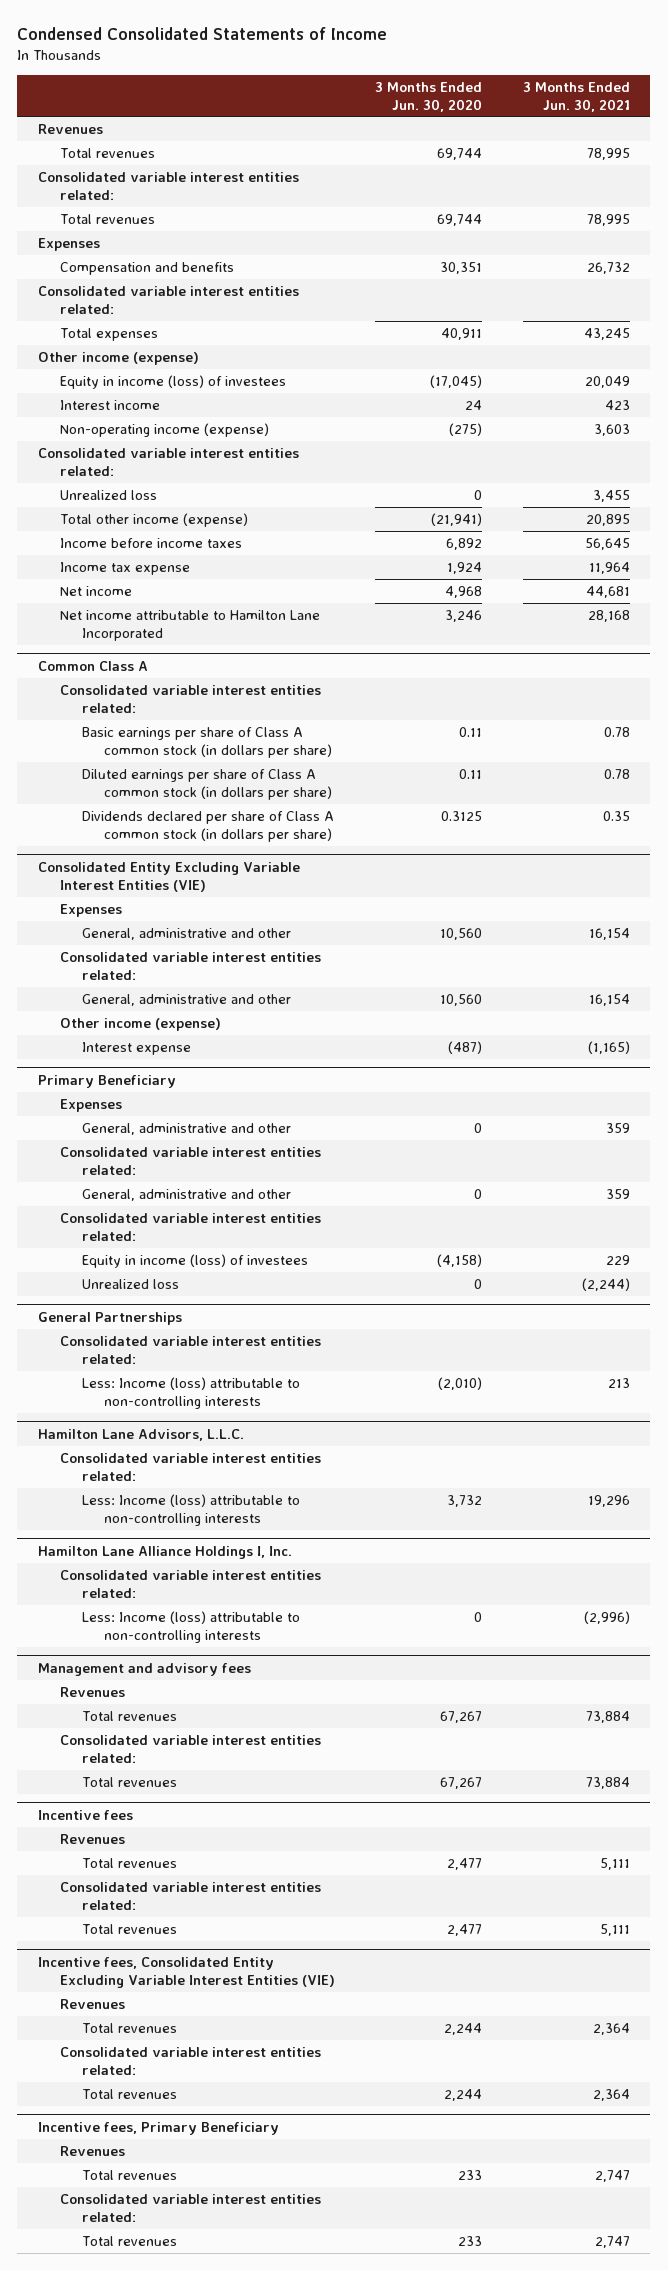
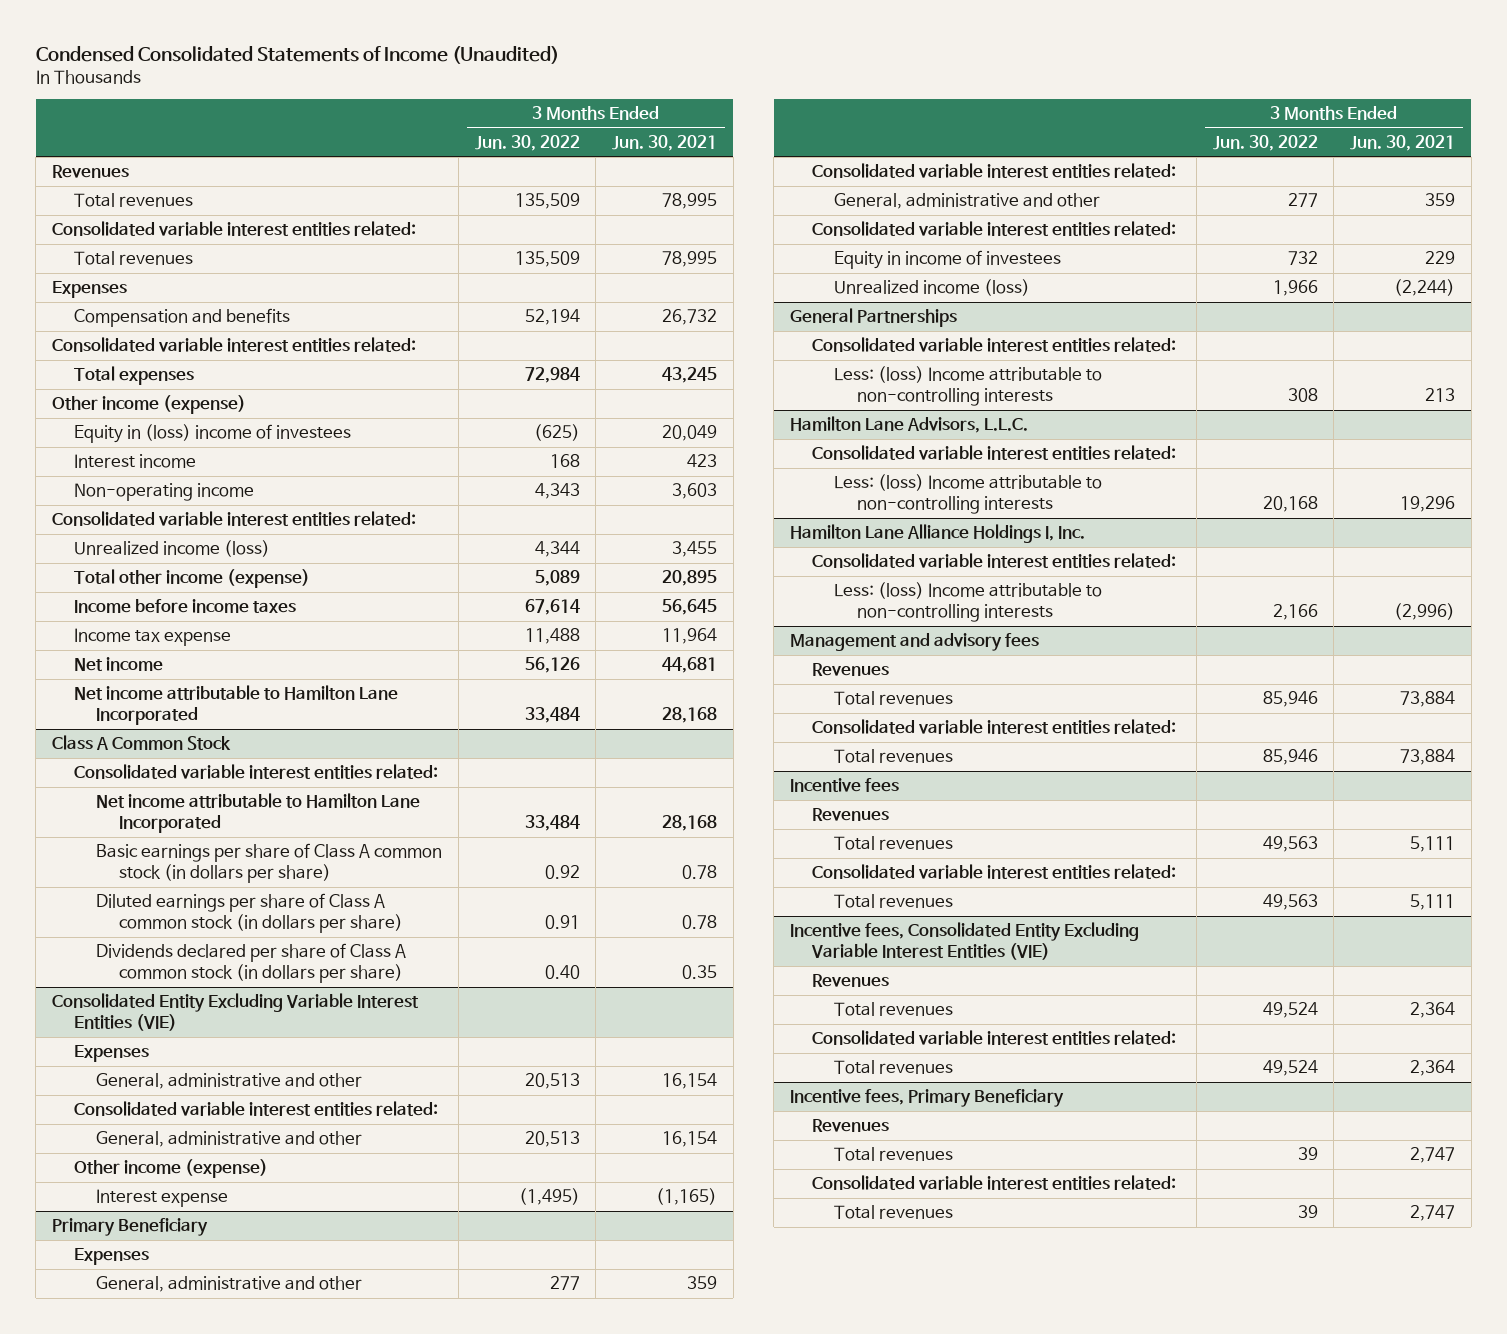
[17,27,388,41] Condensed Consolidated Statements of Income -> [35,45,559,64] Condensed Consolidated Statements of Income (Unaudited)
[375,81,483,112] 3 Months Ended Jun. 30, 2020 -> none
none -> [474,134,580,151] Jun. 30, 2022
[59,374,286,389] Equity in income (loss) of investees -> [74,424,352,444] Equity in (loss) income of investees
[59,422,269,437] Non-operating income (expense) -> [74,483,255,502] Non-operating income
[59,489,157,500] Unrealized loss -> [74,540,271,558] Unrealized income (loss)
[37,660,148,671] Common Class A -> [51,735,231,751] Class A Common Stock
none -> [96,793,421,834] Net income attributable to Hamilton Lane Incorporated
[81,1253,308,1268] Equity in income (loss) of investees -> [834,250,1062,270] Equity in income of investees
[81,1278,179,1289] Unrealized loss -> [834,279,1031,297] Unrealized income (loss)
[81,1376,300,1409] Less: Income (loss) attributable to non-controlling interests -> [834,366,1103,407] Less: (loss) Income attributable to non-controlling interests
[81,1493,300,1526] Less: Income (loss) attributable to non-controlling interests -> [834,474,1103,515] Less: (loss) Income attributable to non-controlling interests
[81,1610,300,1643] Less: Income (loss) attributable to non-controlling interests -> [834,582,1103,623] Less: (loss) Income attributable to non-controlling interests

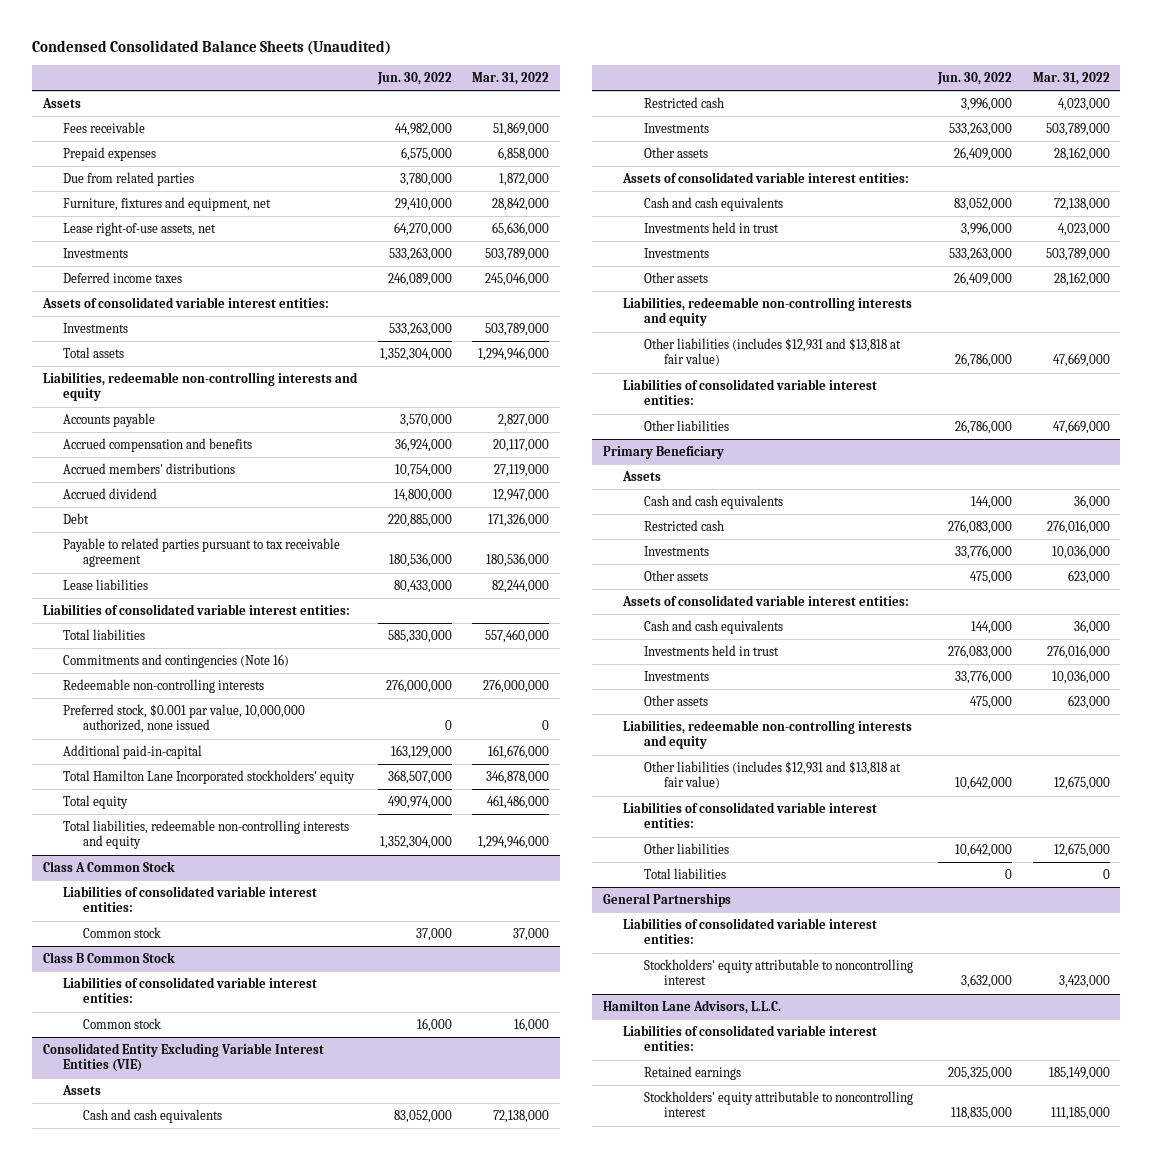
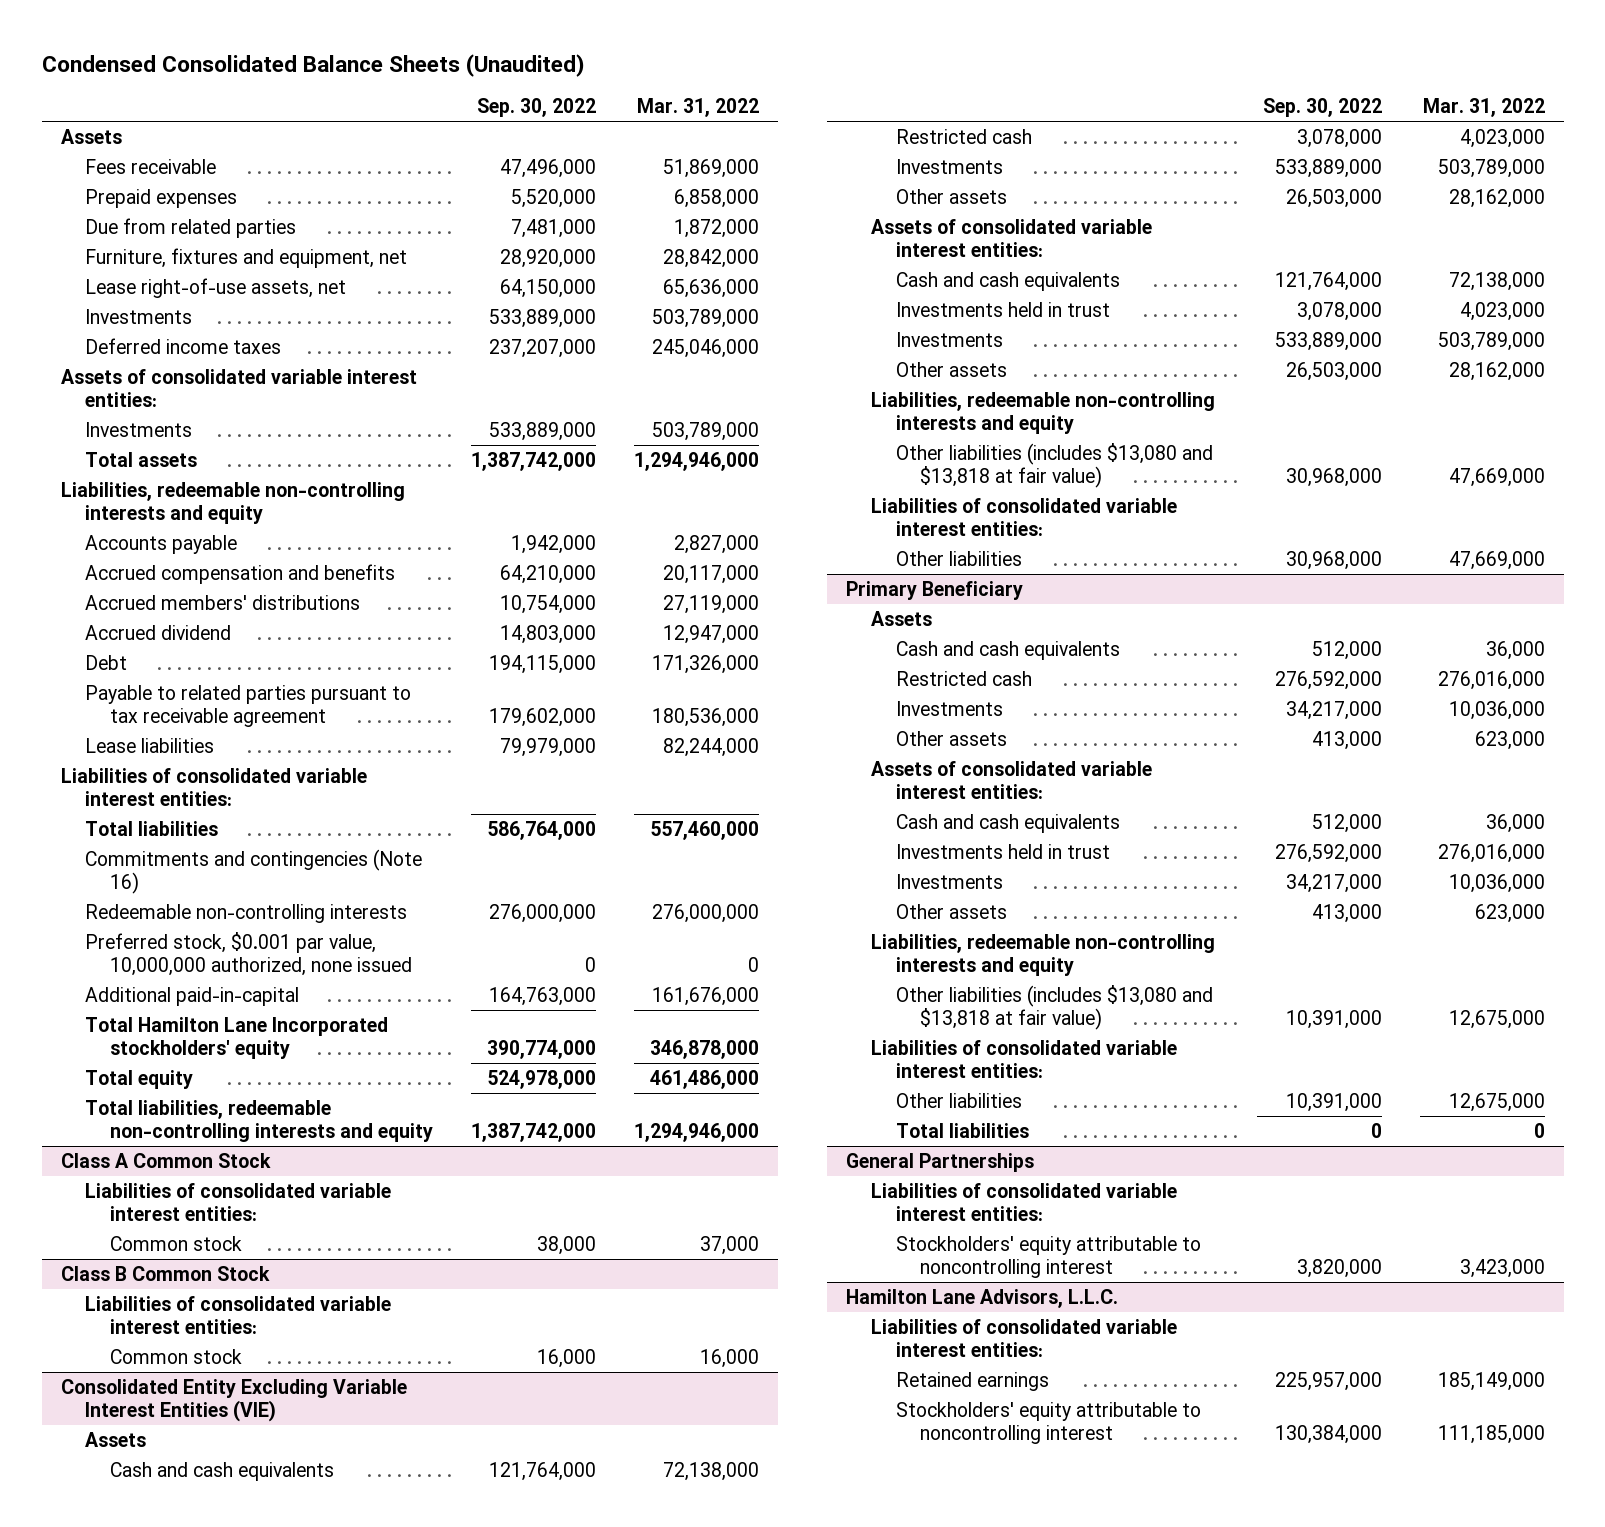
[376,72,452,86] Jun. 30, 2022 -> none
none -> [477,98,597,118] Sep. 30, 2022
[643,338,901,367] Other liabilities (includes $12,931 and $13,818 at fair value) -> [895,442,1213,488] Other liabilities (includes $13,080 and $13,818 at fair value)
[643,761,901,790] Other liabilities (includes $12,931 and $13,818 at fair value) -> [895,984,1213,1030] Other liabilities (includes $13,080 and $13,818 at fair value)

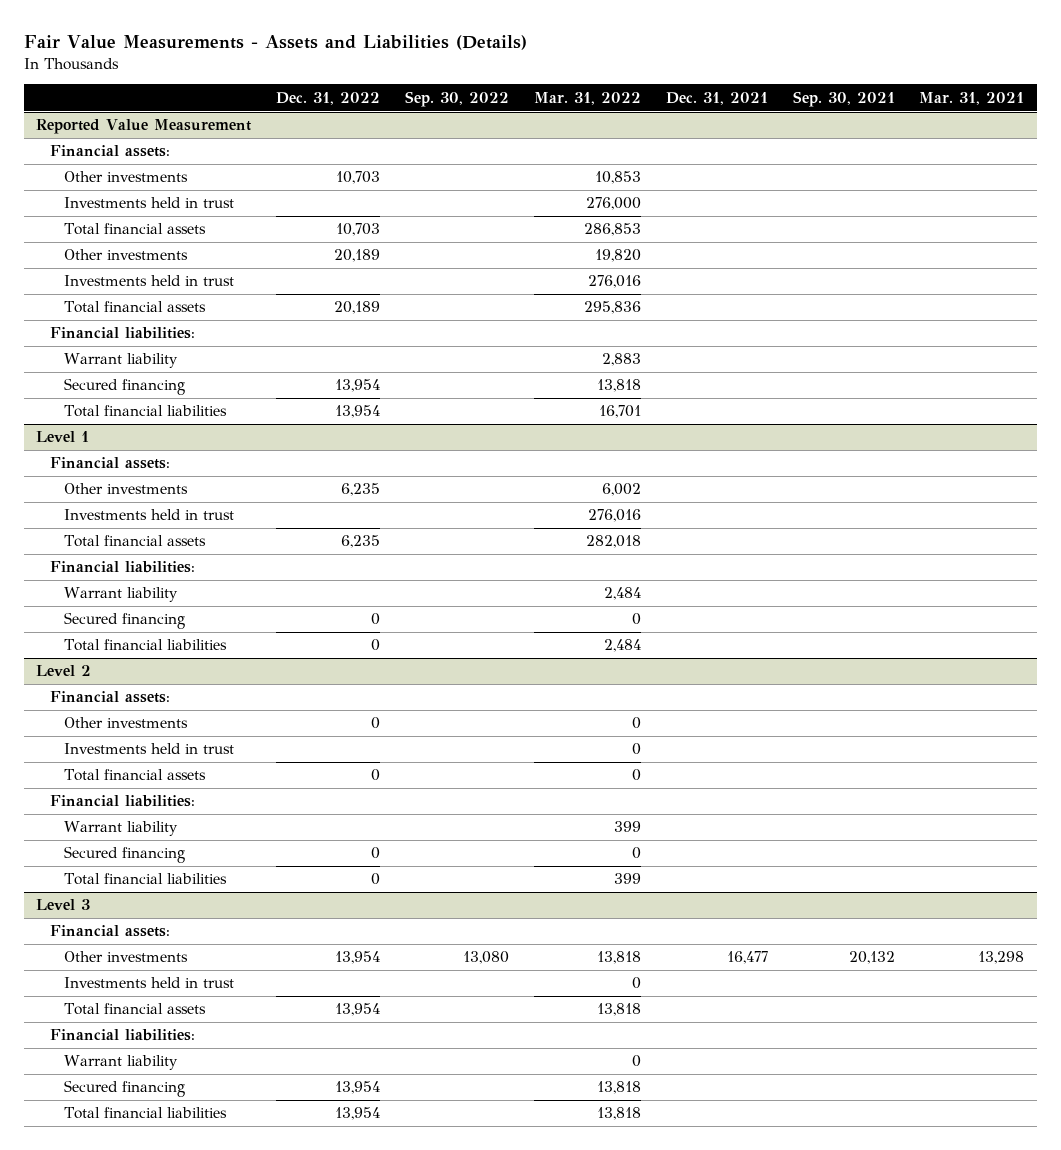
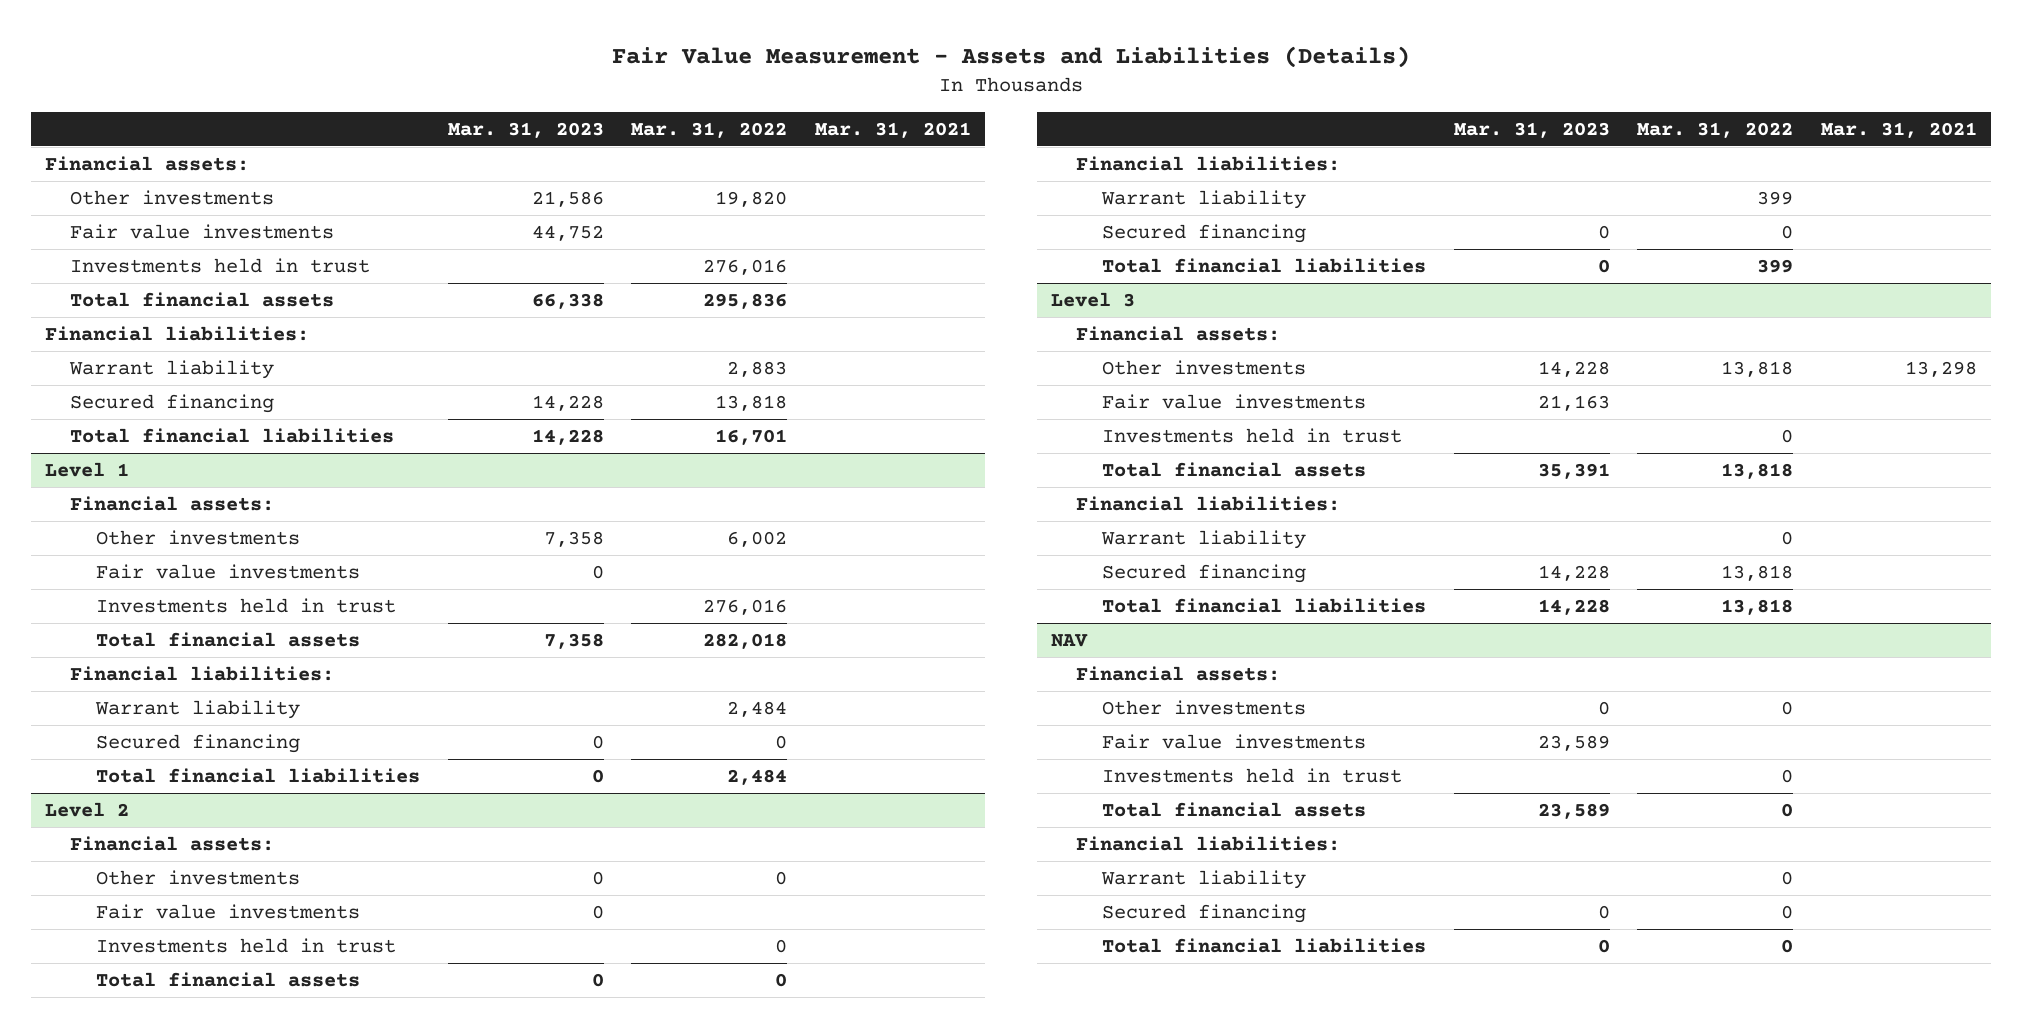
[23,34,527,50] Fair Value Measurements - Assets and Liabilities (Details) -> [611,45,1410,68] Fair Value Measurement - Assets and Liabilities (Details)
[276,91,381,105] Dec. 31, 2022 -> none
[404,90,509,107] Sep. 30, 2022 -> none
[665,91,768,105] Dec. 31, 2021 -> none
[792,90,895,107] Sep. 30, 2021 -> none
none -> [447,121,604,138] Mar. 31, 2023
[36,119,252,135] Reported Value Measurement -> none
[63,171,188,183] Other investments -> none
[63,197,234,209] Investments held in trust -> none
[63,223,206,236] Total financial assets -> none
none -> [70,223,335,239] Fair value investments
none -> [96,563,361,579] Fair value investments
none -> [96,903,361,919] Fair value investments
none -> [1102,393,1367,409] Fair value investments
none -> [1050,633,1088,647] NAV
none -> [1076,665,1281,681] Financial assets:
none -> [1102,699,1307,715] Other investments
none -> [1102,733,1367,749] Fair value investments
none -> [1102,767,1403,783] Investments held in trust
none -> [1102,801,1367,817] Total financial assets
none -> [1076,835,1341,851] Financial liabilities:
none -> [1101,869,1307,889] Warrant liability
none -> [1102,903,1307,923] Secured financing
none -> [1102,937,1427,953] Total financial liabilities

